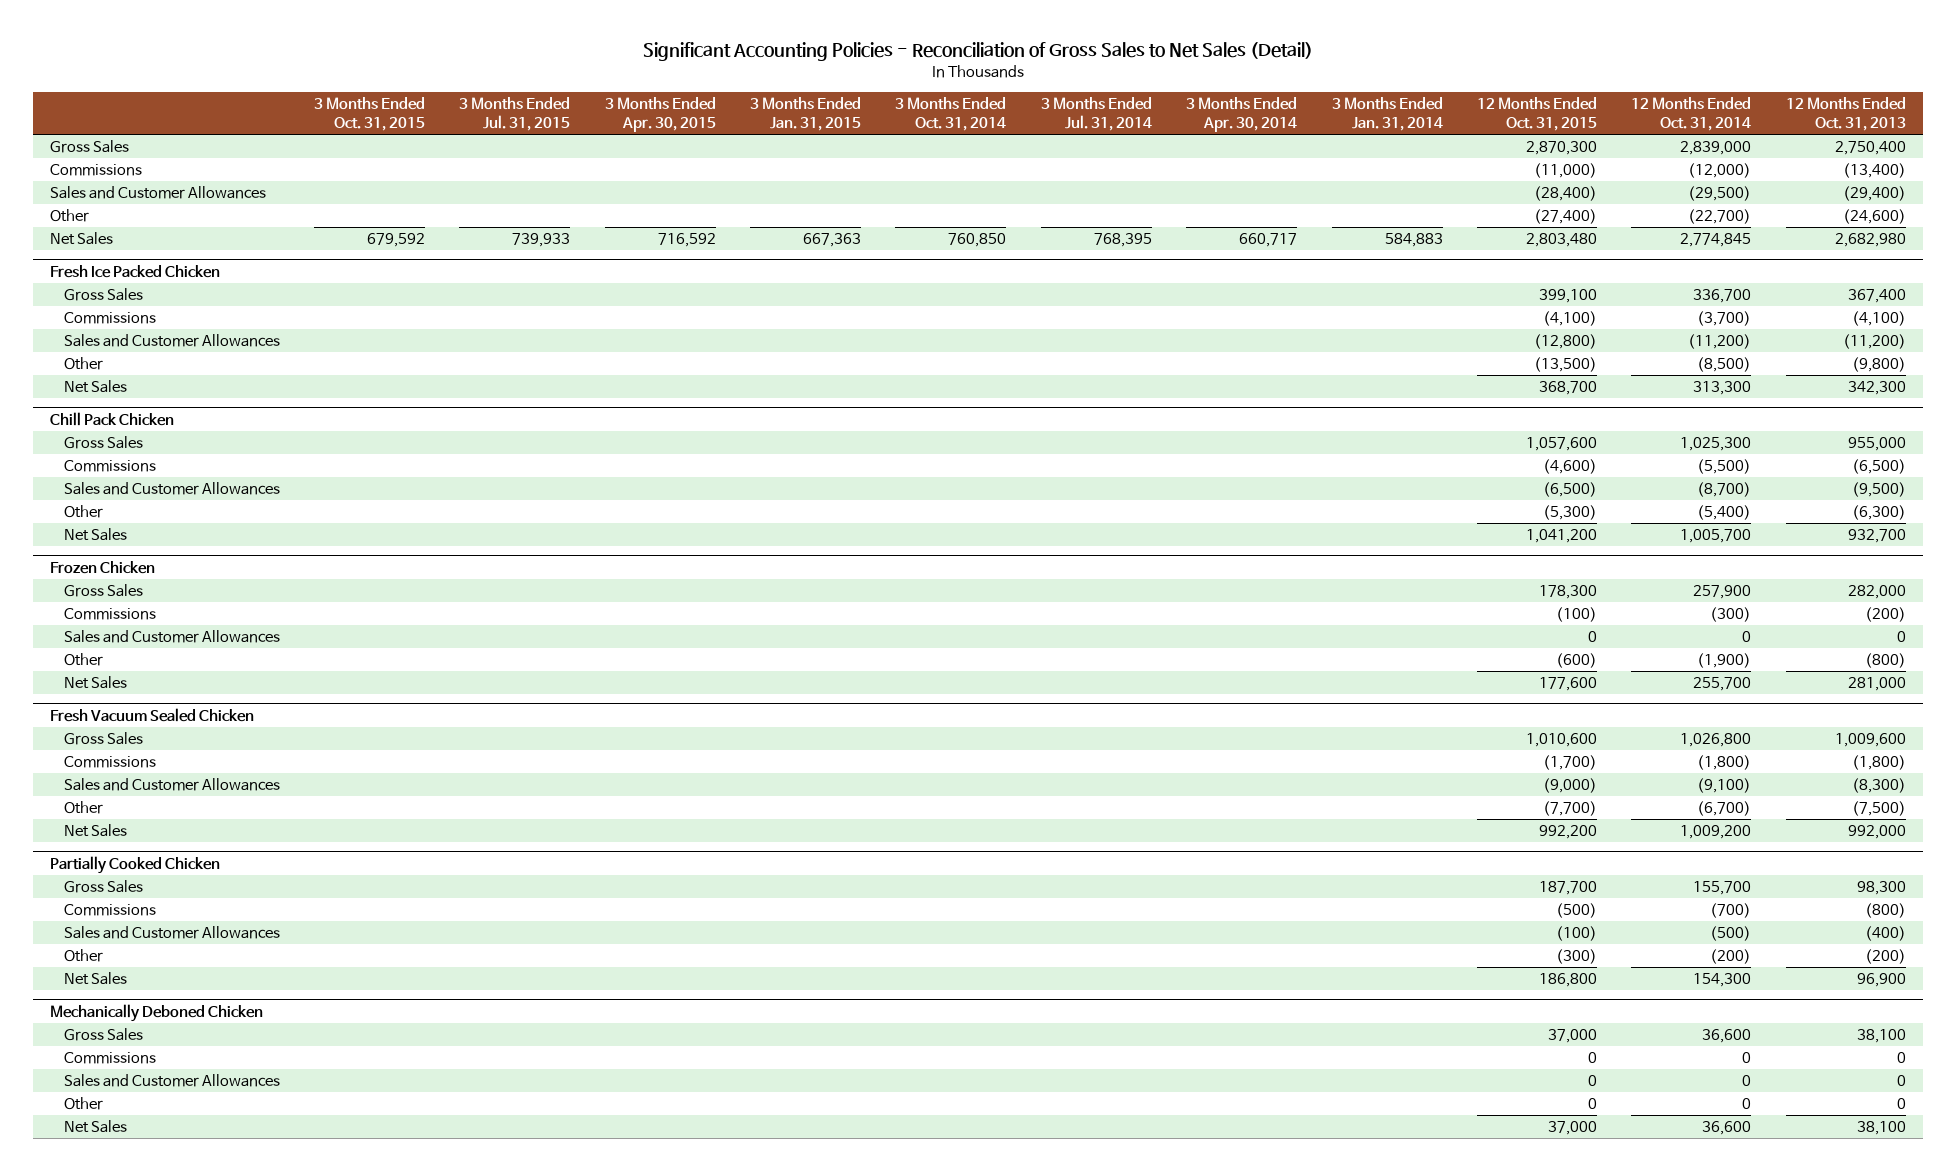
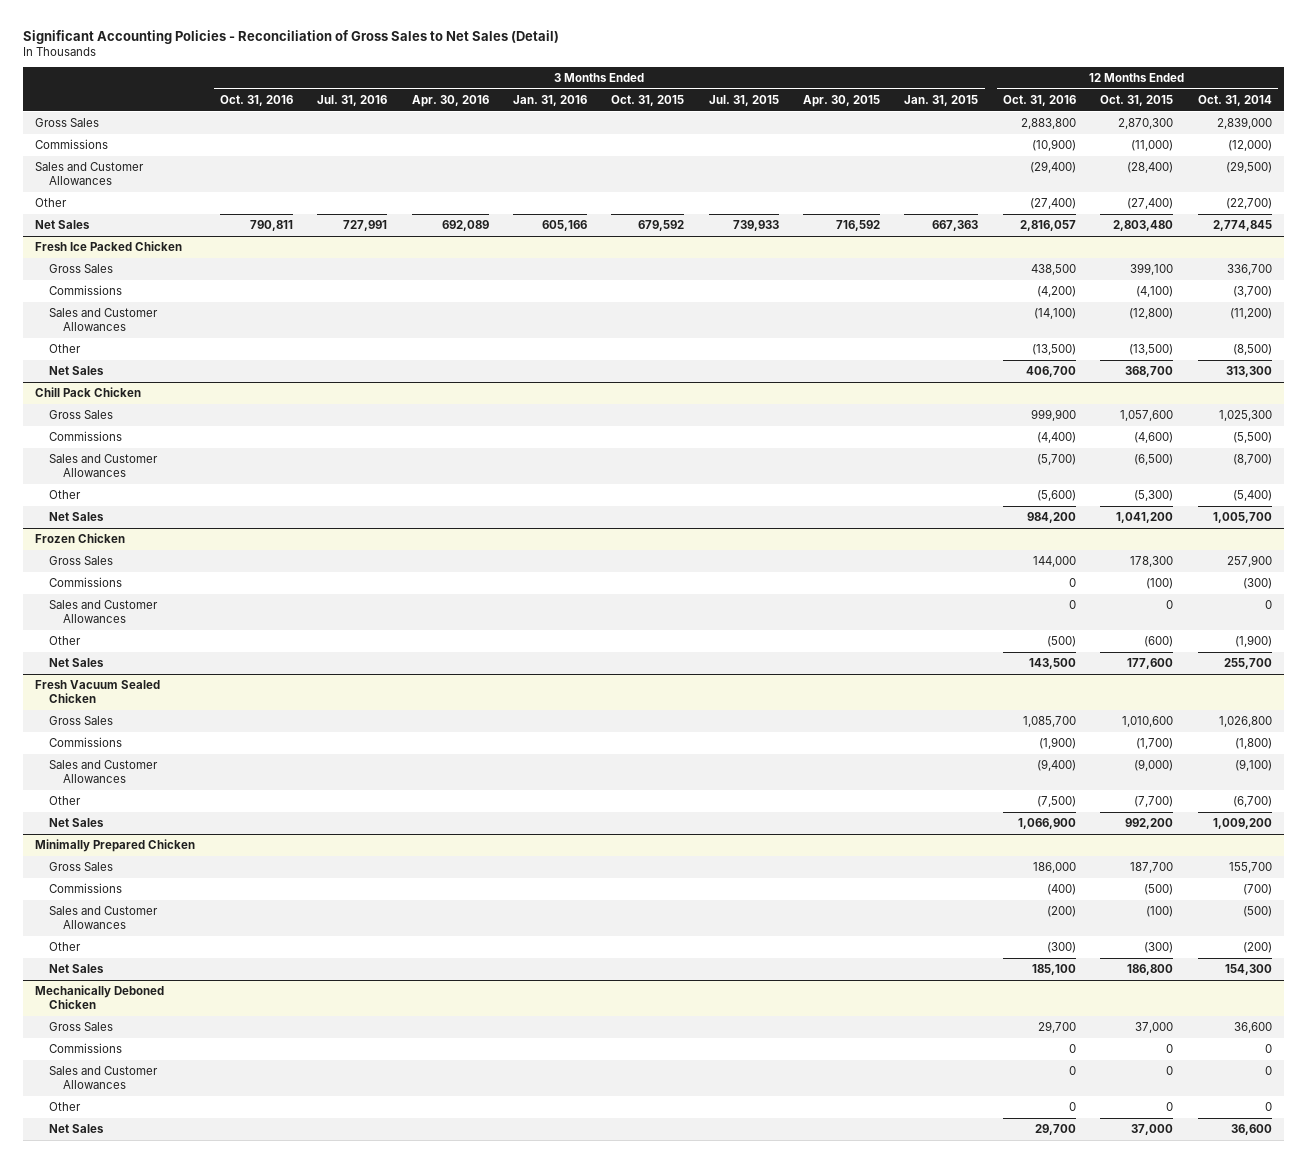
[895,97,1007,131] 3 Months Ended Oct. 31, 2014 -> none
[1040,97,1152,131] 3 Months Ended Jul. 31, 2014 -> none
[1186,97,1298,132] 3 Months Ended Apr. 30, 2014 -> none
[1331,97,1443,131] 3 Months Ended Jan. 31, 2014 -> none
[1785,97,1906,131] 12 Months Ended Oct. 31, 2013 -> none
none -> [219,94,293,106] Oct. 31, 2016
none -> [317,94,388,106] Jul. 31, 2016
none -> [411,94,489,107] Apr. 30, 2016
none -> [512,94,587,106] Jan. 31, 2016
none -> [1002,94,1076,106] Oct. 31, 2016
[50,855,221,874] Partially Cooked Chicken -> [35,839,196,853] Minimally Prepared Chicken

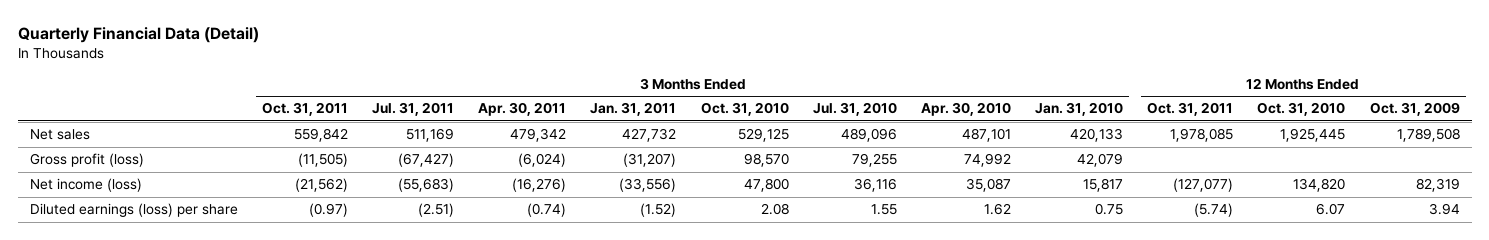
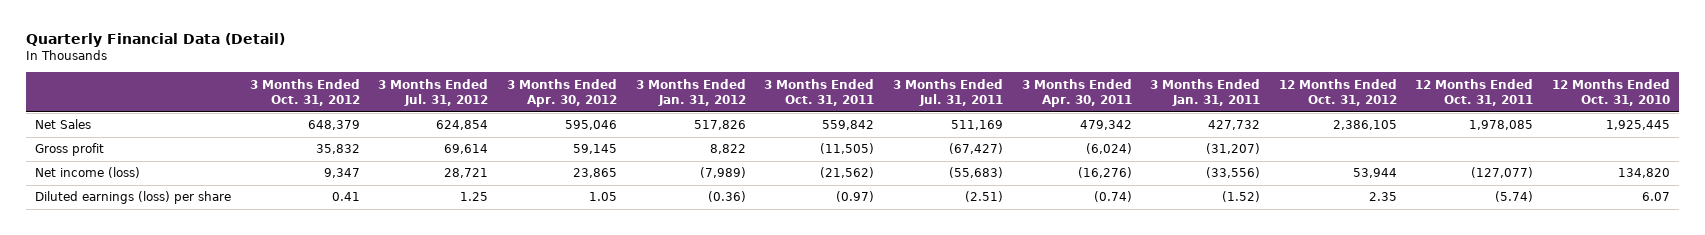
[700,102,789,117] Oct. 31, 2010 -> none
[812,102,897,117] Jul. 31, 2010 -> none
[920,102,1011,117] Apr. 30, 2010 -> none
[1035,102,1124,117] Jan. 31, 2010 -> none
[1369,102,1460,117] Oct. 31, 2009 -> none
none -> [249,78,360,106] 3 Months Ended Oct. 31, 2012
none -> [378,78,489,106] 3 Months Ended Jul. 31, 2012
none -> [507,78,618,107] 3 Months Ended Apr. 30, 2012
none -> [635,78,746,106] 3 Months Ended Jan. 31, 2012
none -> [1278,78,1397,106] 12 Months Ended Oct. 31, 2012
[29,129,90,141] Net sales -> [35,119,92,130] Net Sales
[29,153,144,168] Gross profit (loss) -> [35,143,105,157] Gross profit

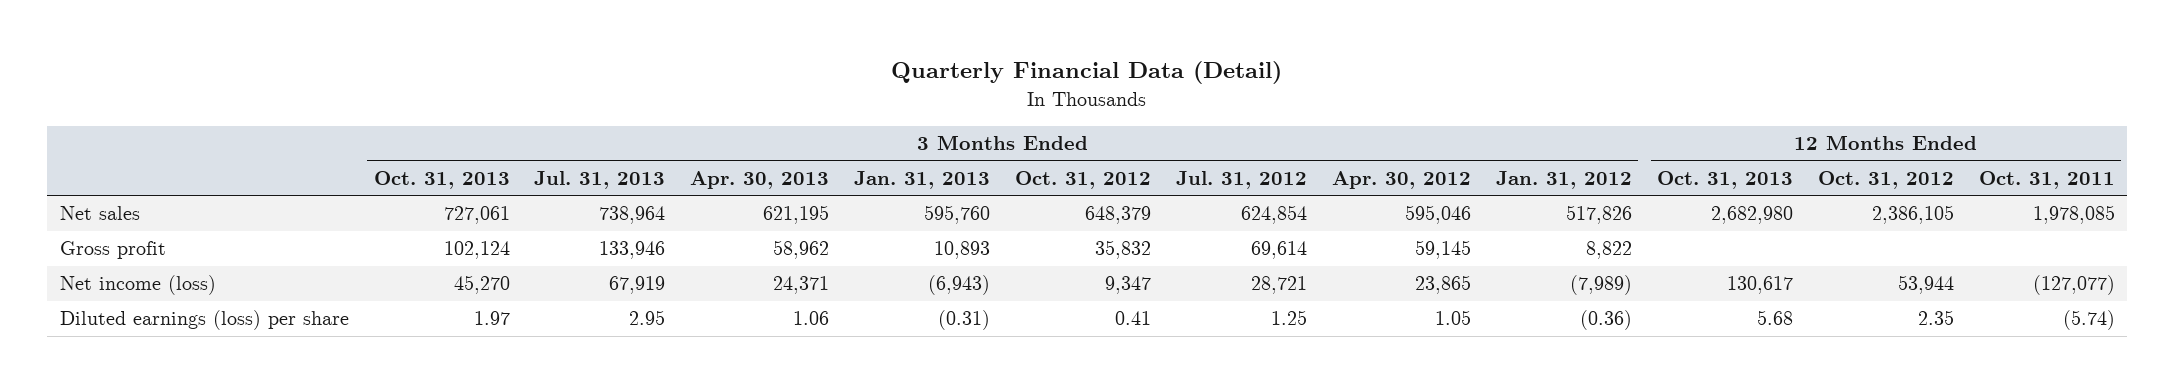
[764,78,875,106] 3 Months Ended Oct. 31, 2011 -> none
[892,78,1003,106] 3 Months Ended Jul. 31, 2011 -> none
[1021,78,1132,107] 3 Months Ended Apr. 30, 2011 -> none
[1150,78,1261,106] 3 Months Ended Jan. 31, 2011 -> none
[1551,78,1670,106] 12 Months Ended Oct. 31, 2010 -> none
none -> [373,170,510,189] Oct. 31, 2013
none -> [534,170,666,189] Jul. 31, 2013
none -> [690,170,830,189] Apr. 30, 2013
none -> [854,170,991,189] Jan. 31, 2013
none -> [1656,170,1793,189] Oct. 31, 2013
[35,119,92,130] Net Sales -> [59,206,140,221] Net sales

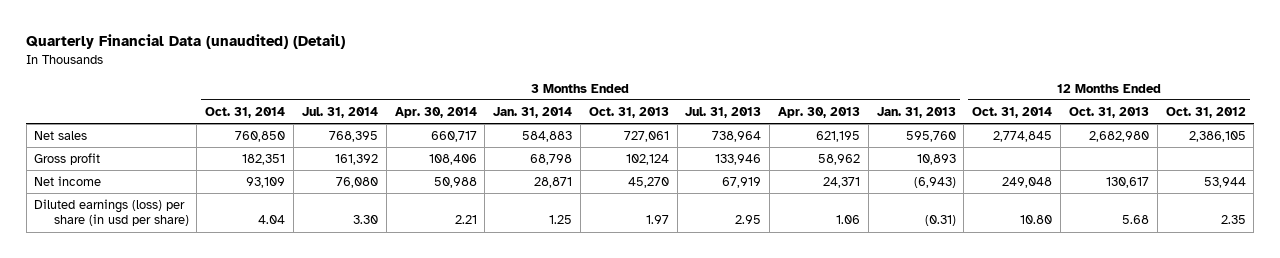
[891,61,1283,85] Quarterly Financial Data (Detail) -> [26,34,346,50] Quarterly Financial Data (unaudited) (Detail)
[1015,170,1152,189] Oct. 31, 2012 -> none
[1176,170,1308,189] Jul. 31, 2012 -> none
[1332,170,1472,189] Apr. 30, 2012 -> none
[1496,170,1633,189] Jan. 31, 2012 -> none
[1978,170,2115,189] Oct. 31, 2011 -> none
none -> [205,107,286,119] Oct. 31, 2014
none -> [301,107,378,119] Jul. 31, 2014
none -> [394,107,477,119] Apr. 30, 2014
none -> [493,107,573,119] Jan. 31, 2014
none -> [972,107,1053,119] Oct. 31, 2014
[59,275,216,296] Net income (loss) -> [34,176,102,187] Net income
[59,310,349,331] Diluted earnings (loss) per share -> [34,199,189,227] Diluted earnings (loss) per share (in usd per share)

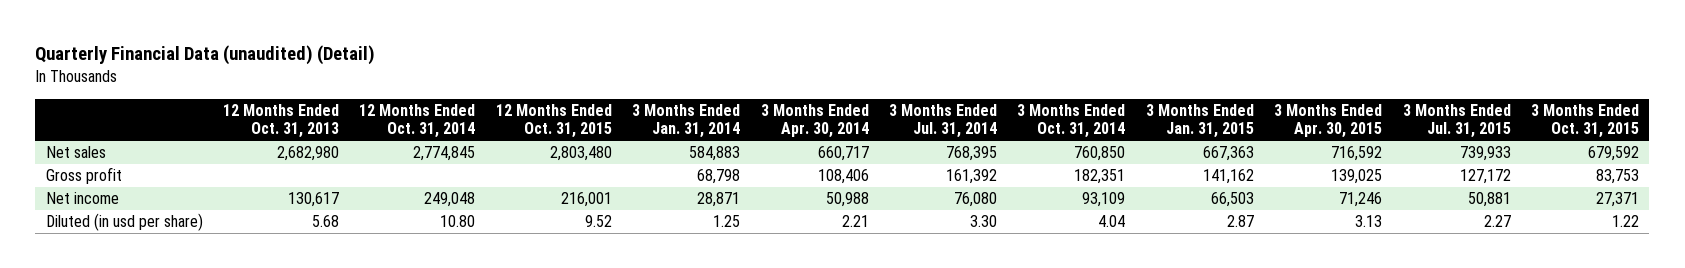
[588,107,669,119] Oct. 31, 2013 -> none
[685,107,762,119] Jul. 31, 2013 -> none
[778,107,861,119] Apr. 30, 2013 -> none
[876,107,956,119] Jan. 31, 2013 -> none
[1165,107,1246,119] Oct. 31, 2012 -> none
none -> [495,103,612,139] 12 Months Ended Oct. 31, 2015
none -> [1145,103,1254,139] 3 Months Ended Jan. 31, 2015
none -> [1274,103,1383,139] 3 Months Ended Apr. 30, 2015
none -> [1402,103,1511,139] 3 Months Ended Jul. 31, 2015
none -> [1531,103,1640,139] 3 Months Ended Oct. 31, 2015
[34,199,189,227] Diluted earnings (loss) per share (in usd per share) -> [45,213,203,232] Diluted (in usd per share)

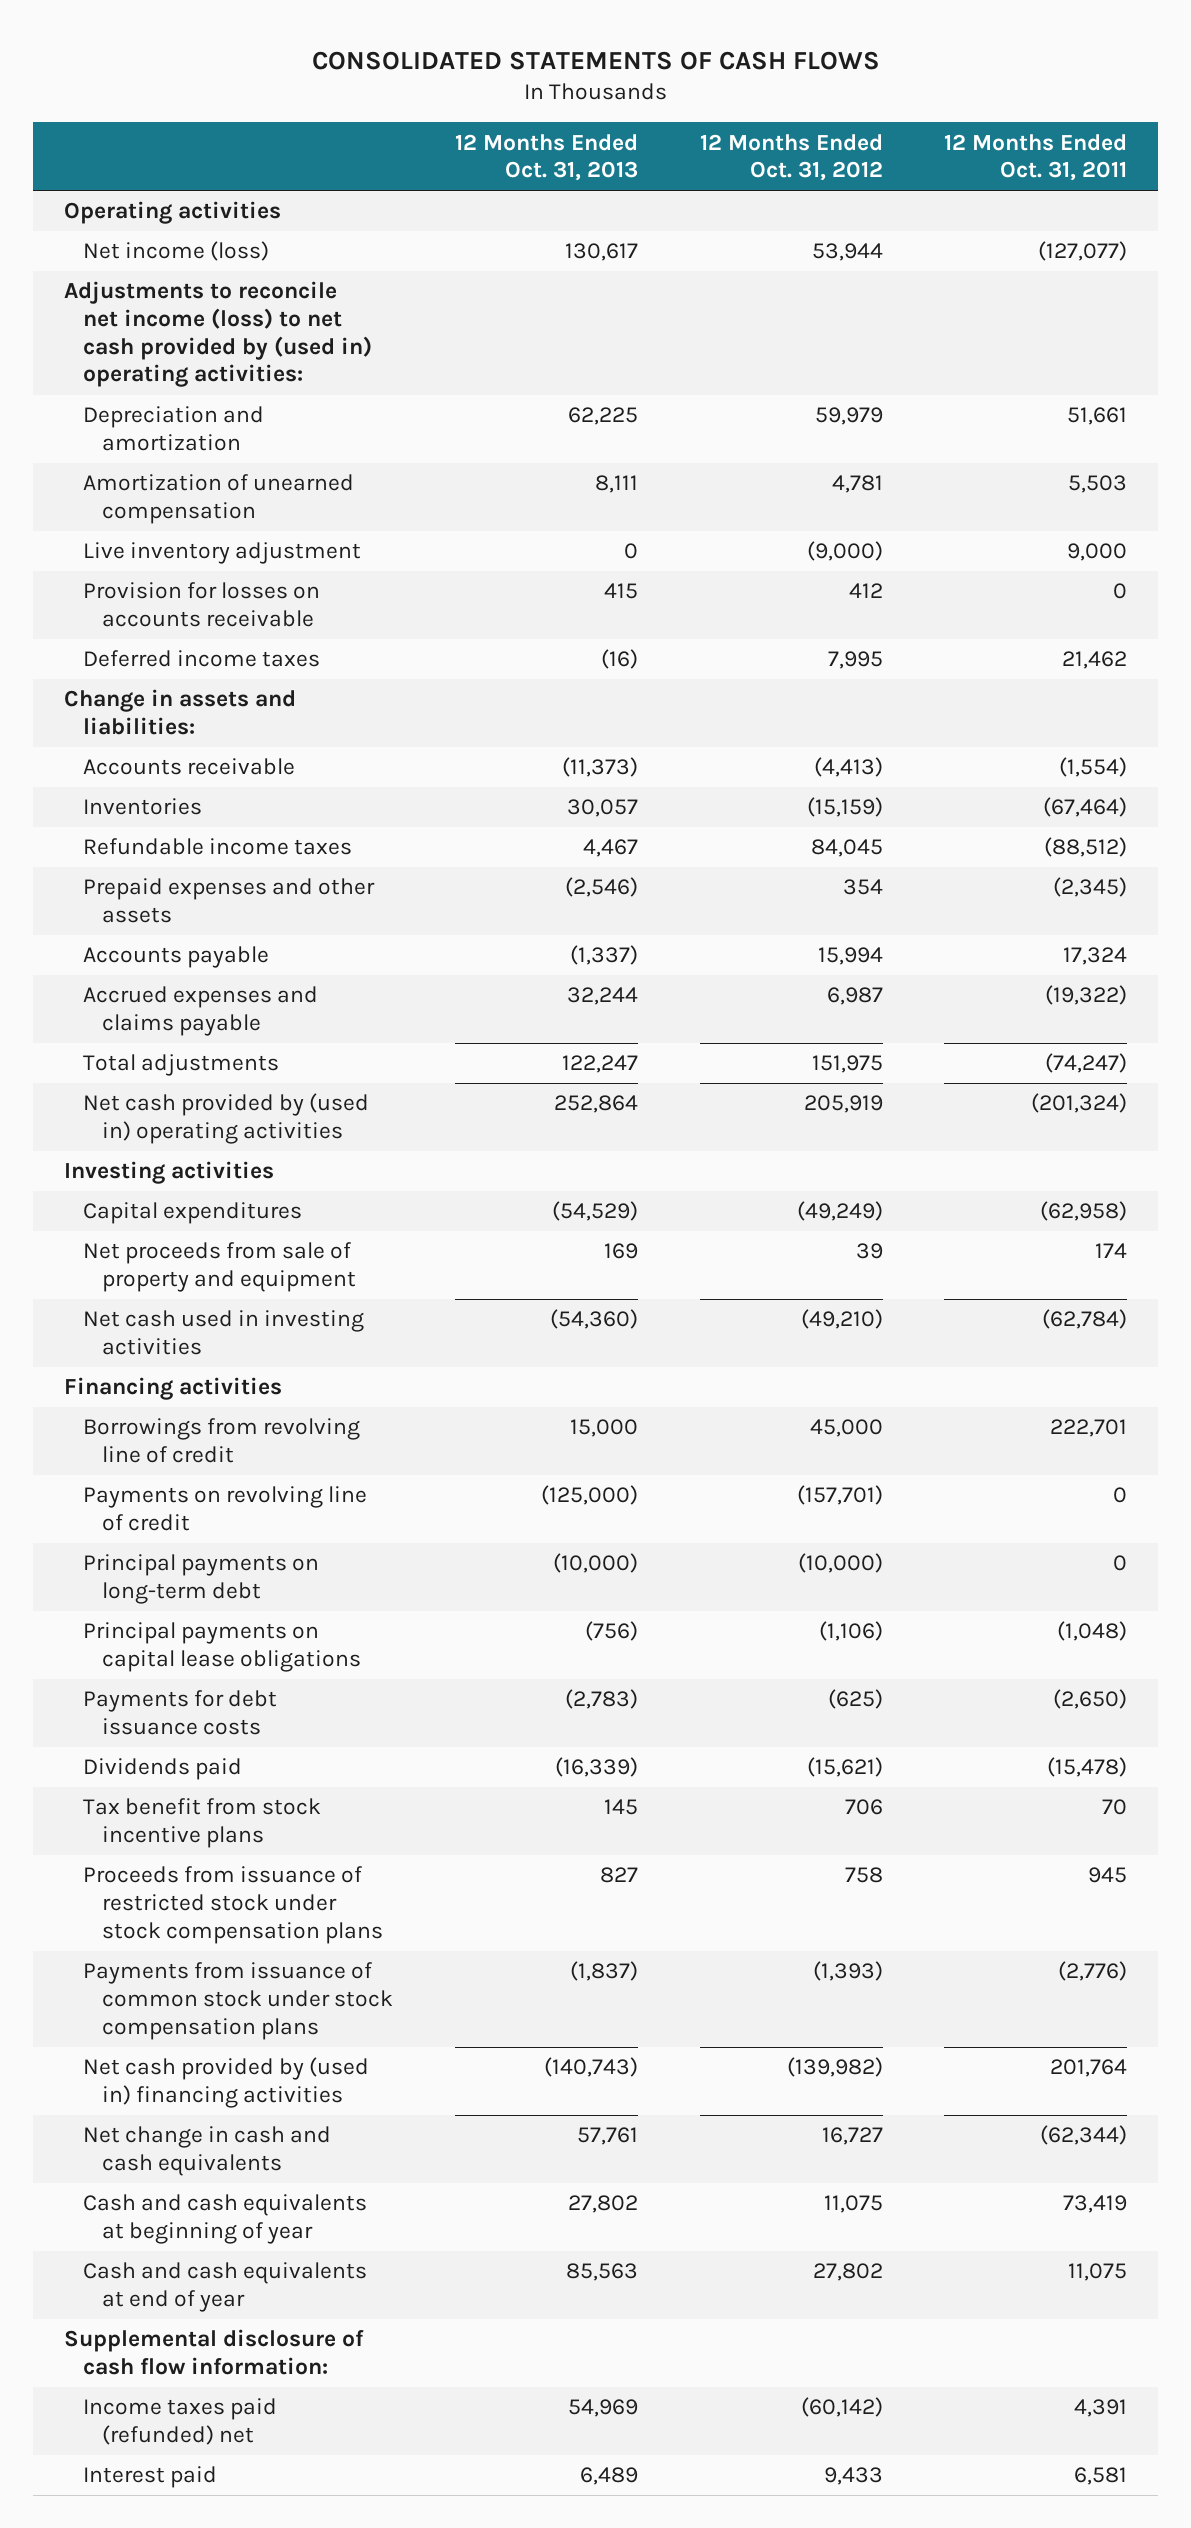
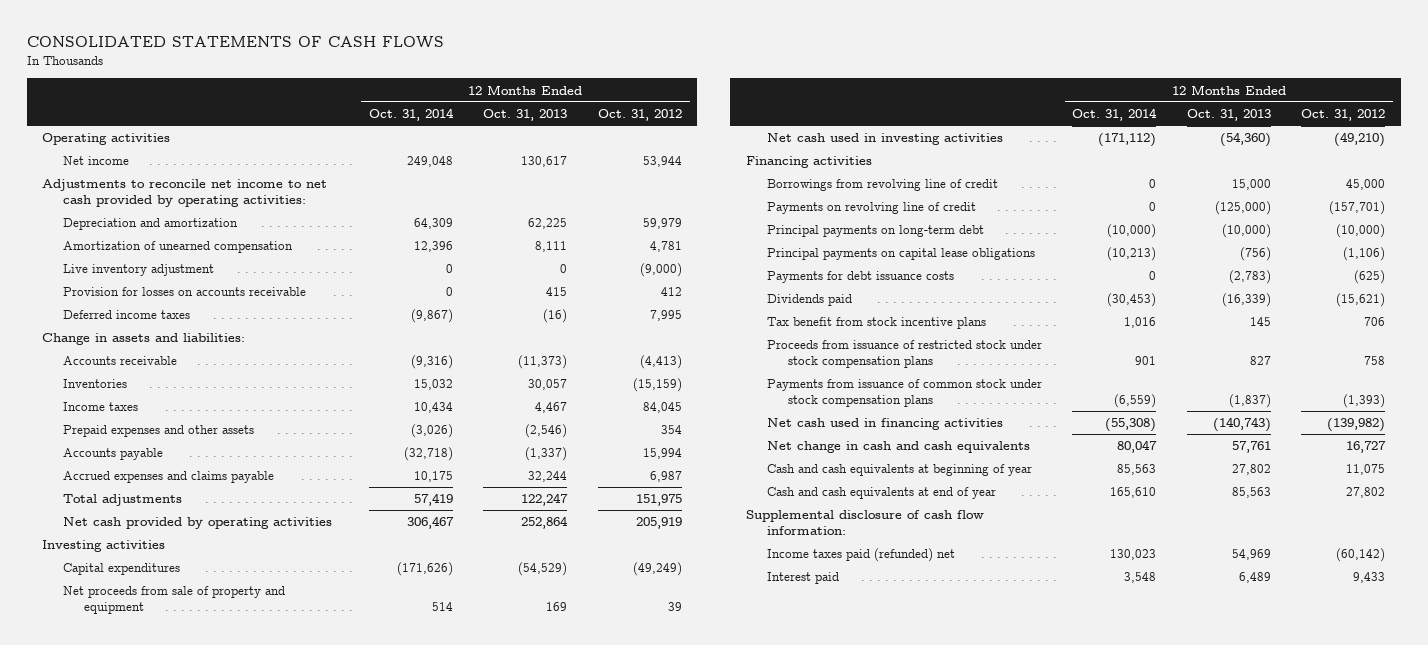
[944,133,1128,182] 12 Months Ended Oct. 31, 2011 -> none
none -> [368,108,454,122] Oct. 31, 2014
[83,241,270,262] Net income (loss) -> [63,156,130,166] Net income
[64,281,373,388] Adjustments to reconcile net income (loss) to net cash provided by (used in) operating activities: -> [42,179,328,208] Adjustments to reconcile net income to net cash provided by operating activities:
[83,838,353,856] Refundable income taxes -> [63,402,139,412] Income taxes
[83,1093,370,1145] Net cash provided by (used in) operating activities -> [63,517,333,530] Net cash provided by operating activities
[83,2057,370,2109] Net cash provided by (used in) financing activities -> [766,418,1003,431] Net cash used in financing activities

